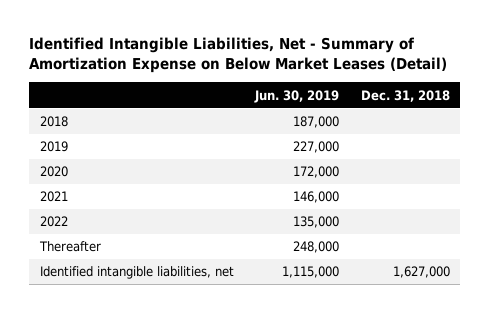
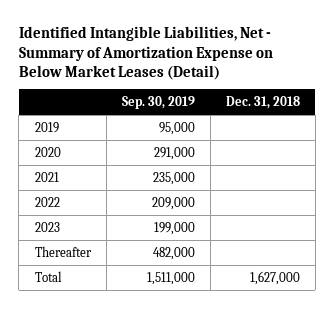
[254,89,340,103] Jun. 30, 2019 -> none
none -> [121,96,195,110] Sep. 30, 2019
[40,116,69,128] 2018 -> none
none -> [34,221,60,232] 2023
[40,266,235,280] Identified intangible liabilities, net -> [34,270,62,282] Total

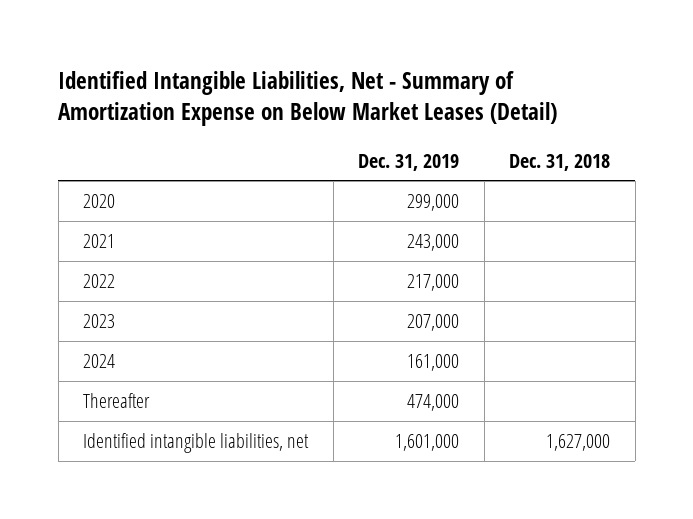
[121,96,195,110] Sep. 30, 2019 -> none
none -> [358,153,460,171] Dec. 31, 2019
[34,121,59,133] 2019 -> none
none -> [83,354,116,369] 2024
[34,270,62,282] Total -> [83,433,310,454] Identified intangible liabilities, net

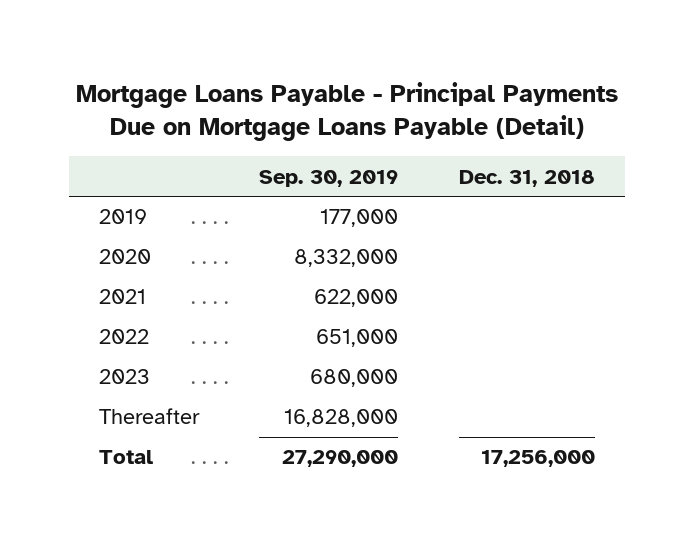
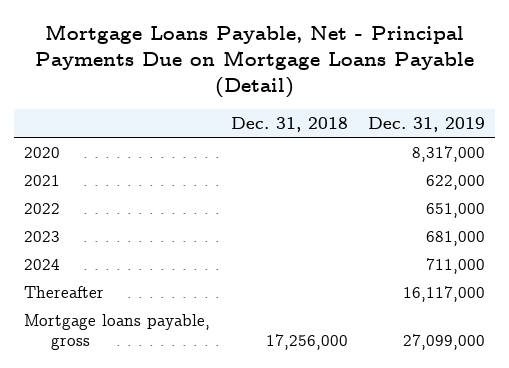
[75,81,618,141] Mortgage Loans Payable - Principal Payments Due on Mortgage Loans Payable (Detail) -> [34,24,474,99] Mortgage Loans Payable, Net - Principal Payments Due on Mortgage Loans Payable (Detail)
[259,169,399,187] Sep. 30, 2019 -> none
none -> [367,116,485,132] Dec. 31, 2019
[99,209,148,225] 2019 -> none
none -> [24,258,61,270] 2024
[99,450,154,465] Total -> [24,313,211,350] Mortgage loans payable, gross

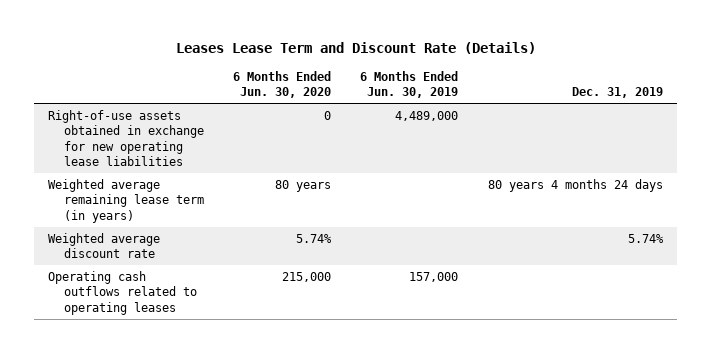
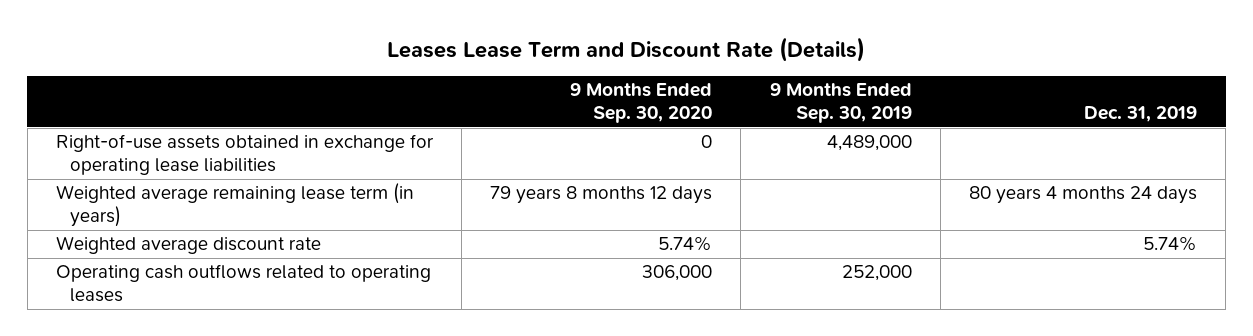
[232,70,331,98] 6 Months Ended Jun. 30, 2020 -> none
[360,70,459,98] 6 Months Ended Jun. 30, 2019 -> none
none -> [570,83,713,124] 9 Months Ended Sep. 30, 2020
none -> [769,83,912,124] 9 Months Ended Sep. 30, 2019
[48,109,204,166] Right-of-use assets obtained in exchange for new operating lease liabilities -> [55,134,434,176] Right-of-use assets obtained in exchange for operating lease liabilities

